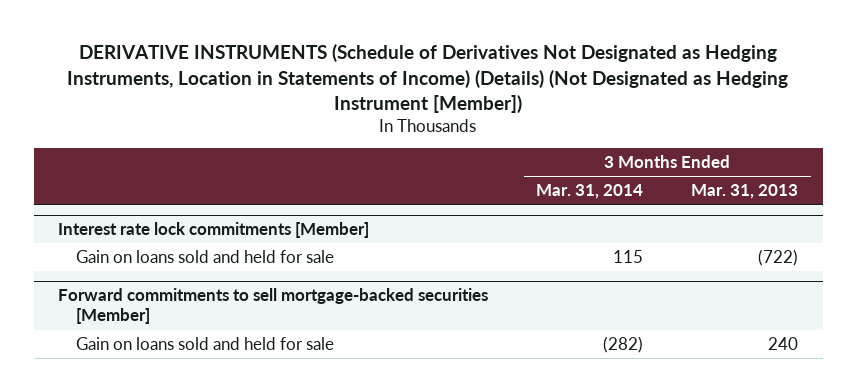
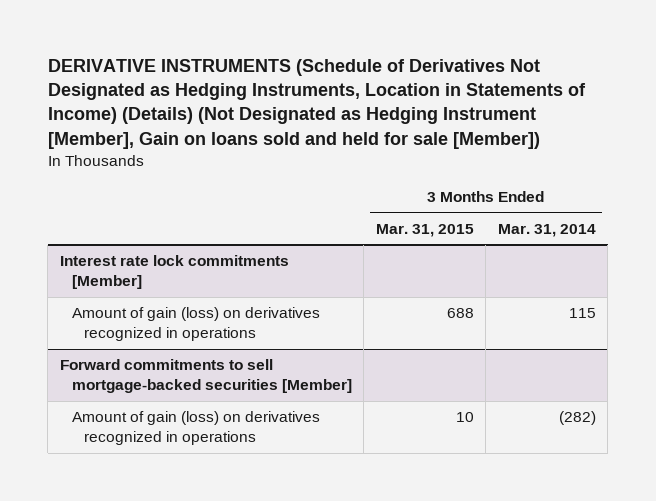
[67,44,789,113] DERIVATIVE INSTRUMENTS (Schedule of Derivatives Not Designated as Hedging Instruments, Location in Statements of Income) (Details) (Not Designated as Hedging Instrument [Member]) -> [47,59,586,149] DERIVATIVE INSTRUMENTS (Schedule of Derivatives Not Designated as Hedging Instruments, Location in Statements of Income) (Details) (Not Designated as Hedging Instrument [Member], Gain on loans sold and held for sale [Member])
[691,184,799,200] Mar. 31, 2013 -> none
none -> [375,223,474,237] Mar. 31, 2015
[75,249,334,263] Gain on loans sold and held for sale -> [71,307,320,342] Amount of gain (loss) on derivatives recognized in operations
[75,336,334,350] Gain on loans sold and held for sale -> [71,411,320,446] Amount of gain (loss) on derivatives recognized in operations

